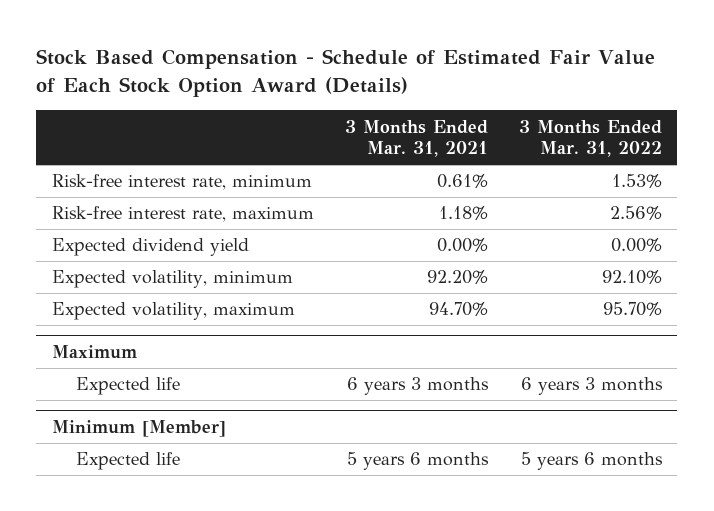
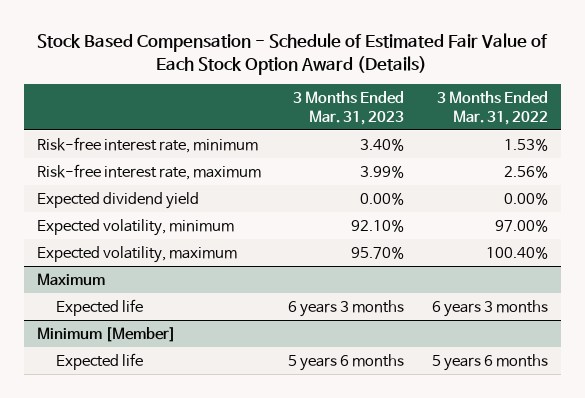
[344,119,488,158] 3 Months Ended Mar. 31, 2021 -> none
none -> [293,90,405,125] 3 Months Ended Mar. 31, 2023
[601,270,662,285] 92.10% -> [494,218,548,232] 97.00%
[602,302,662,317] 95.70% -> [485,245,548,259] 100.40%

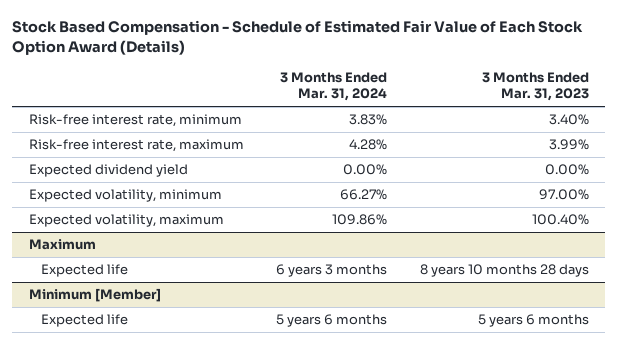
[436,90,548,125] 3 Months Ended Mar. 31, 2022 -> none
none -> [280,72,388,102] 3 Months Ended Mar. 31, 2024
[351,218,405,232] 92.10% -> [538,189,589,201] 97.00%
[351,245,405,259] 95.70% -> [531,214,589,226] 100.40%
[288,299,405,317] 6 years 3 months -> [419,264,589,278] 8 years 10 months 28 days

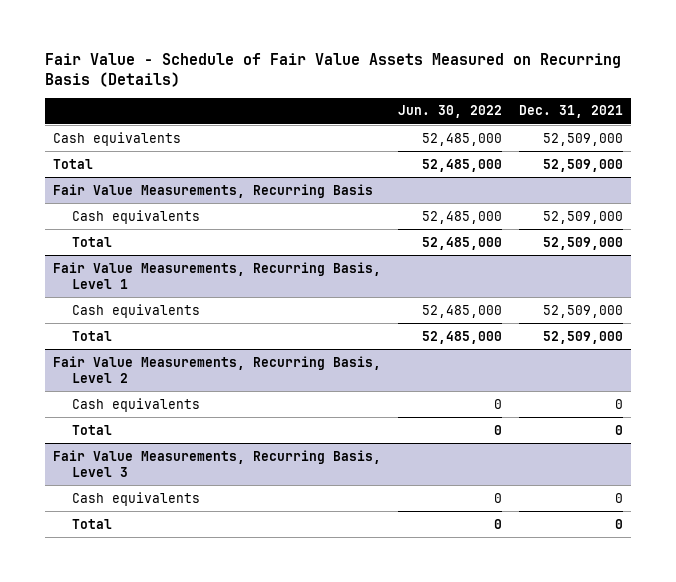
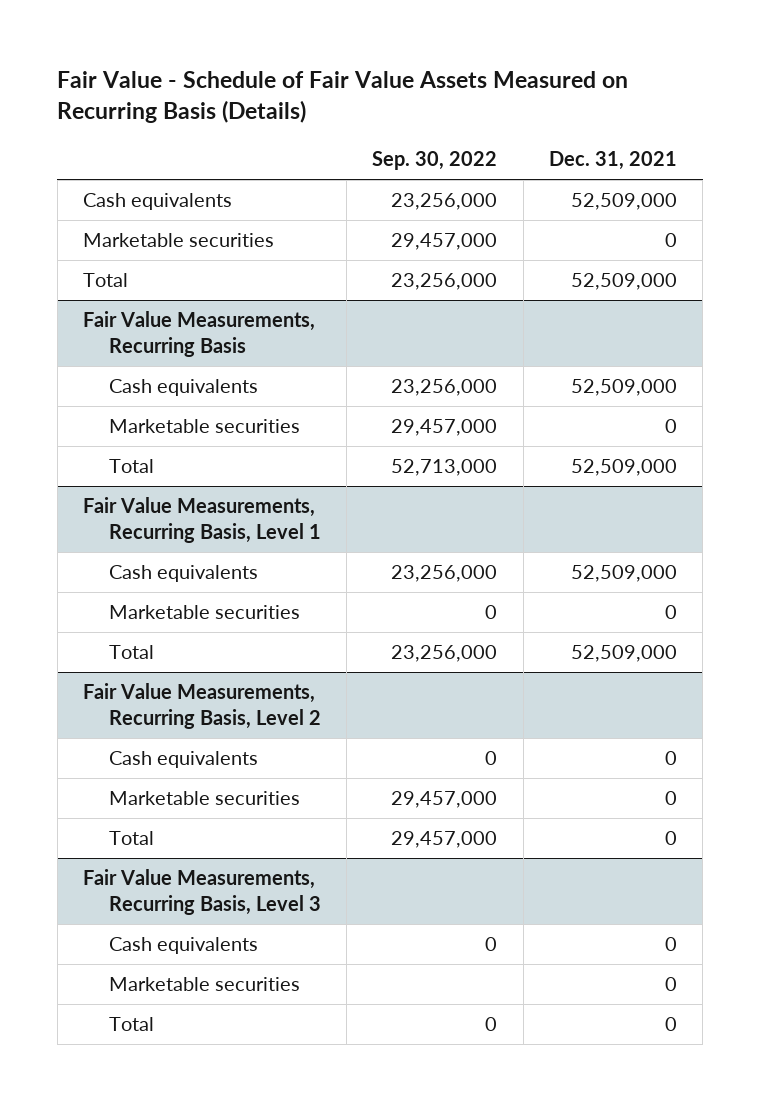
[397,105,502,119] Jun. 30, 2022 -> none
none -> [372,151,498,171] Sep. 30, 2022
none -> [83,233,275,248] Marketable securities
none -> [108,419,300,434] Marketable securities
none -> [108,605,300,620] Marketable securities
none -> [108,791,300,806] Marketable securities
none -> [108,977,300,992] Marketable securities

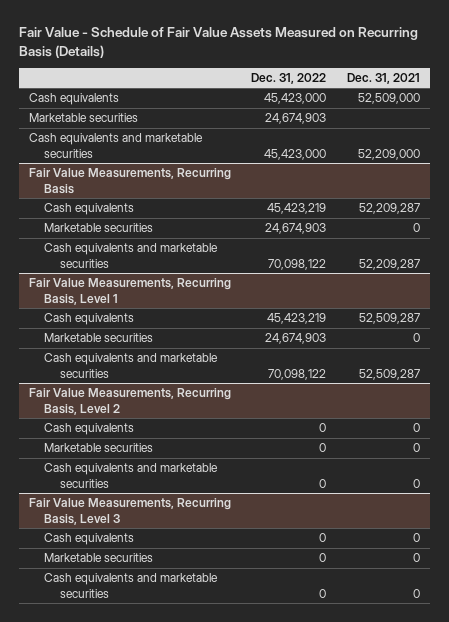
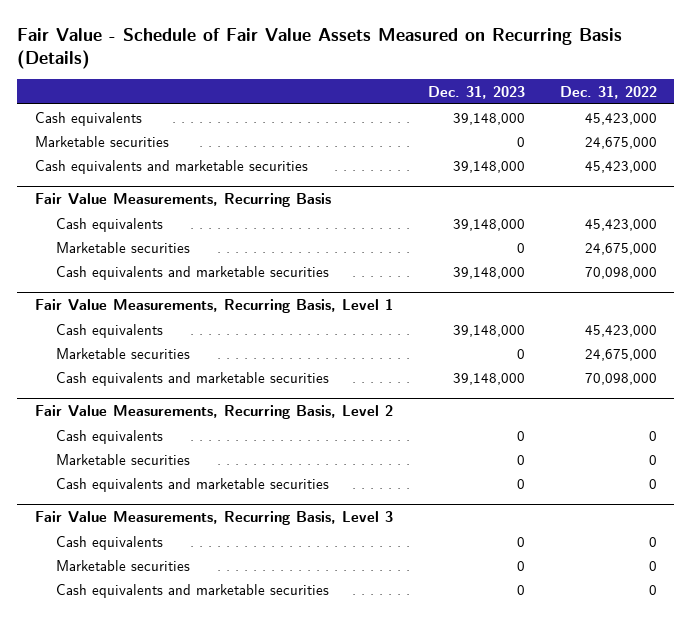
[346,72,420,84] Dec. 31, 2021 -> none
none -> [427,85,525,99] Dec. 31, 2023
[265,113,327,125] 24,674,903 -> [584,136,657,149] 24,675,000
[267,203,327,215] 45,423,219 -> [584,218,657,231] 45,423,000
[265,223,327,235] 24,674,903 -> [584,242,657,255] 24,675,000
[268,258,327,270] 70,098,122 -> [584,266,657,279] 70,098,000
[267,313,327,325] 45,423,219 -> [584,324,657,337] 45,423,000
[265,333,327,345] 24,674,903 -> [584,348,657,361] 24,675,000
[268,368,327,380] 70,098,122 -> [584,372,657,385] 70,098,000

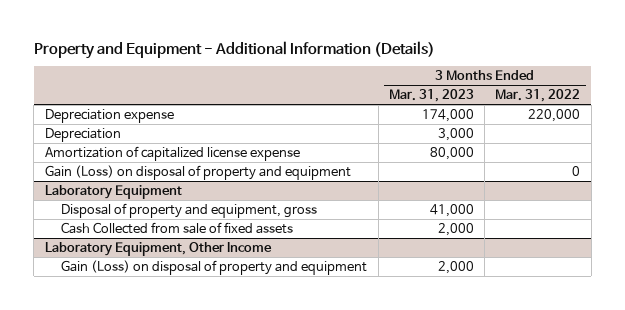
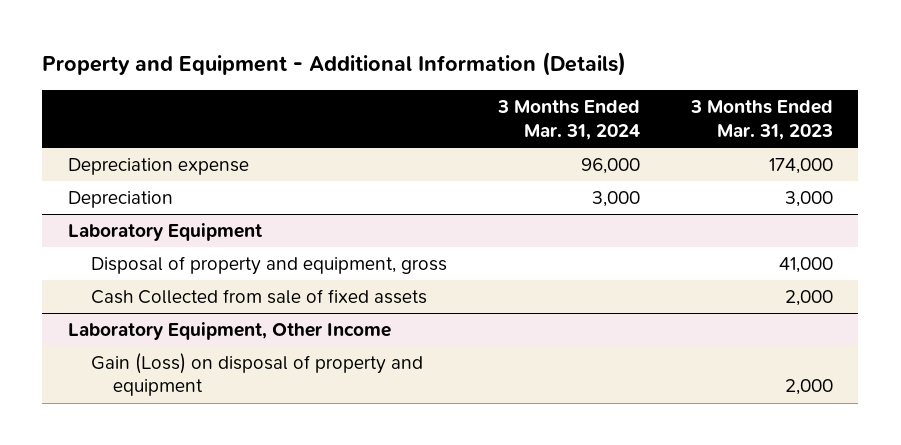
[495,89,581,103] Mar. 31, 2022 -> none
none -> [496,100,640,140] 3 Months Ended Mar. 31, 2024
[44,146,300,162] Amortization of capitalized license expense -> none
[44,165,351,181] Gain (Loss) on disposal of property and equipment -> none

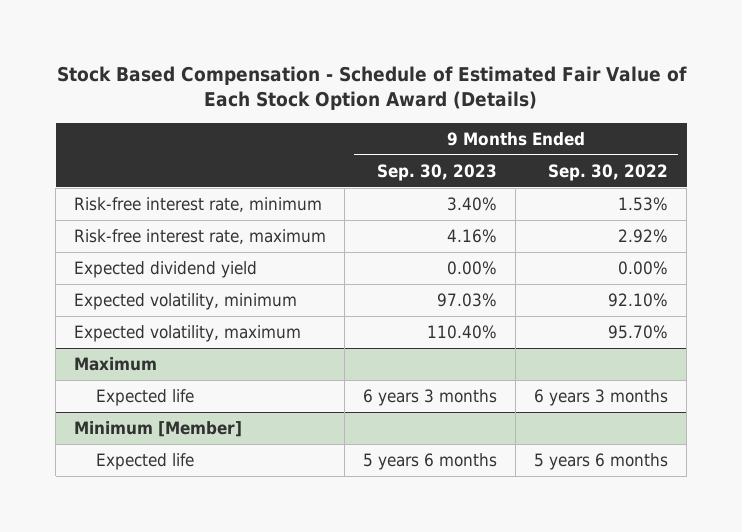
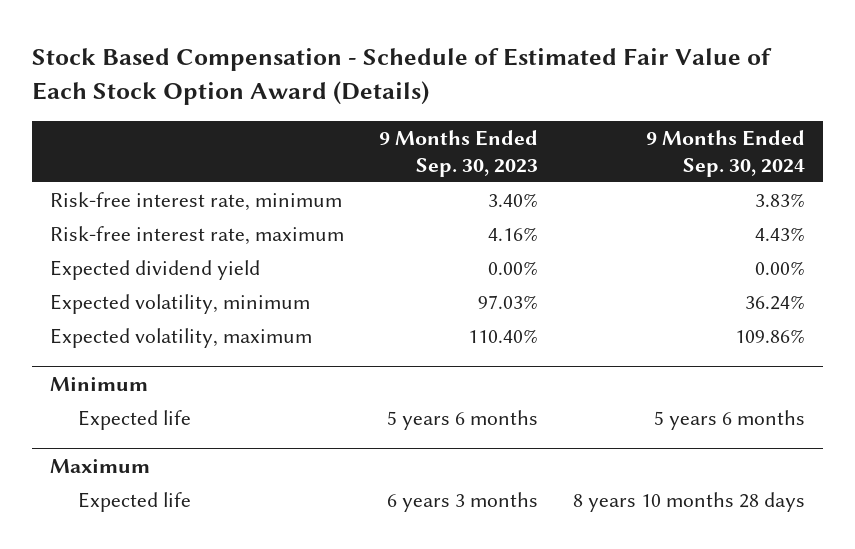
[548,163,669,181] Sep. 30, 2022 -> none
none -> [646,129,806,177] 9 Months Ended Sep. 30, 2024
none -> [49,376,148,391] Minimum
none -> [77,409,191,430] Expected life
[74,420,243,437] Minimum [Member] -> none
[96,452,195,470] Expected life -> none

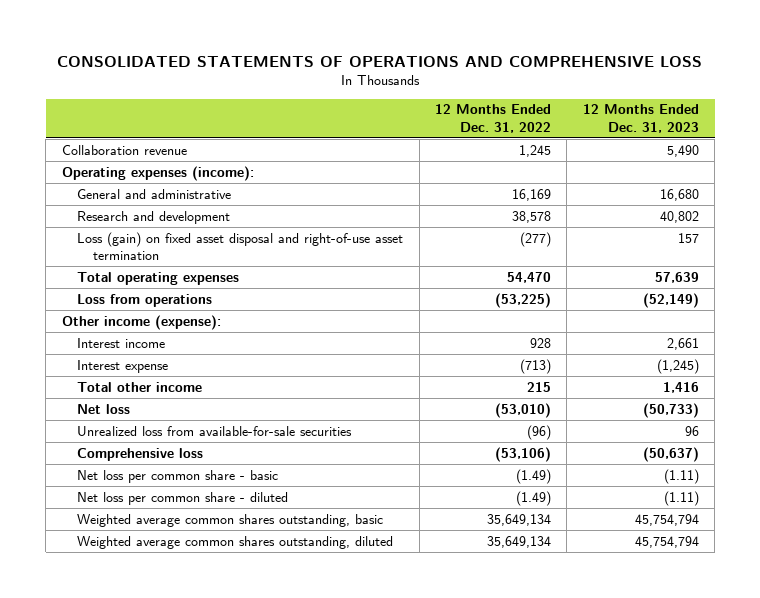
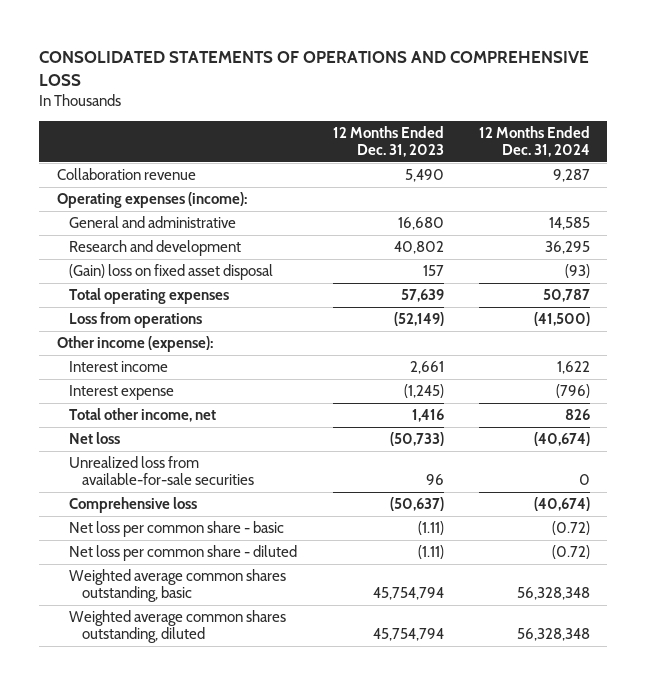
[434,104,551,133] 12 Months Ended Dec. 31, 2022 -> none
none -> [478,125,590,158] 12 Months Ended Dec. 31, 2024
[77,231,404,260] Loss (gain) on fixed asset disposal and right-of-use asset termination -> [69,264,274,281] (Gain) loss on fixed asset disposal
[77,381,203,392] Total other income -> [69,408,217,423] Total other income, net

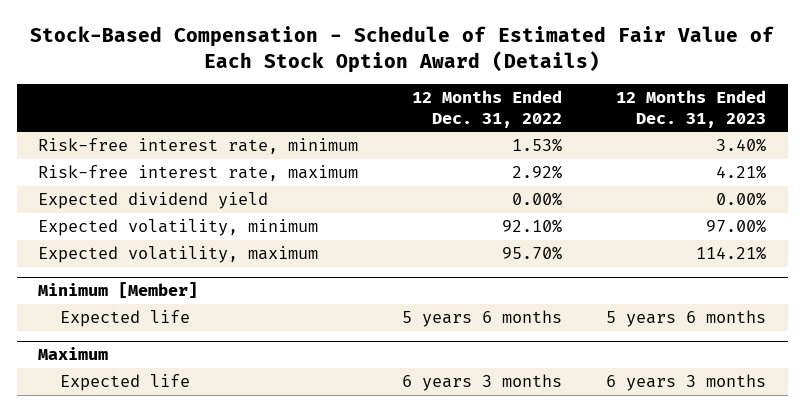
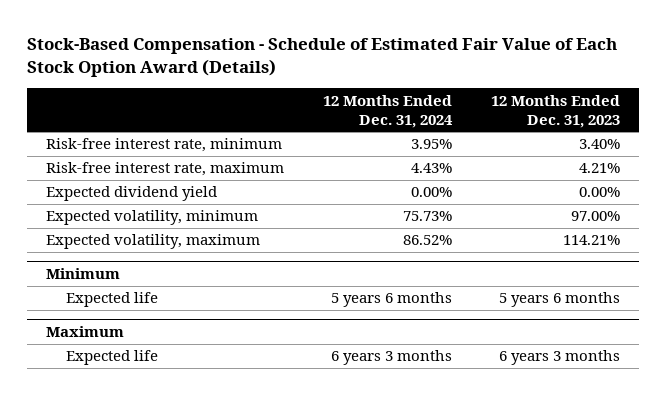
[412,89,563,128] 12 Months Ended Dec. 31, 2022 -> none
none -> [323,94,454,128] 12 Months Ended Dec. 31, 2024
[38,282,199,299] Minimum [Member] -> [46,267,121,279] Minimum

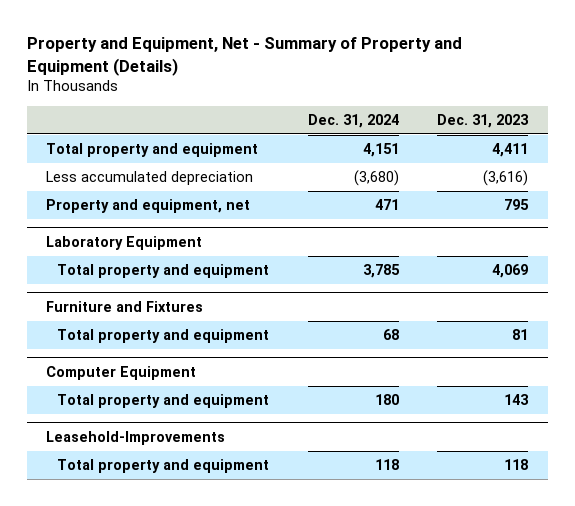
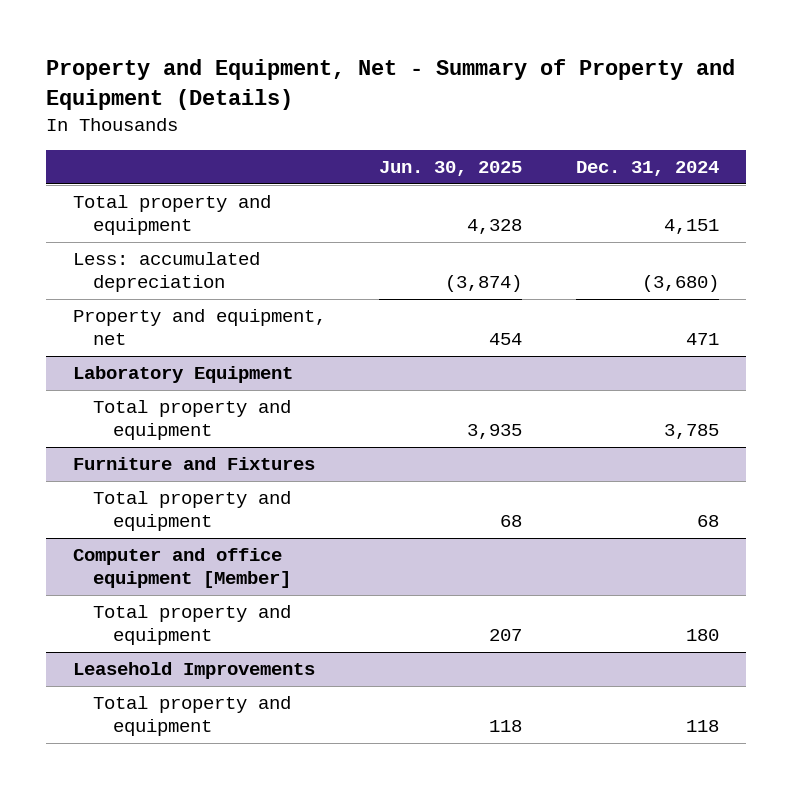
[437,113,530,128] Dec. 31, 2023 -> none
none -> [379,161,523,177] Jun. 30, 2025
[46,171,254,186] Less accumulated depreciation -> [72,252,260,293] Less: accumulated depreciation
[46,365,197,380] Computer Equipment -> [72,548,291,589] Computer and office equipment [Member]
[46,430,226,445] Leasehold-Improvements -> [72,662,315,680] Leasehold Improvements

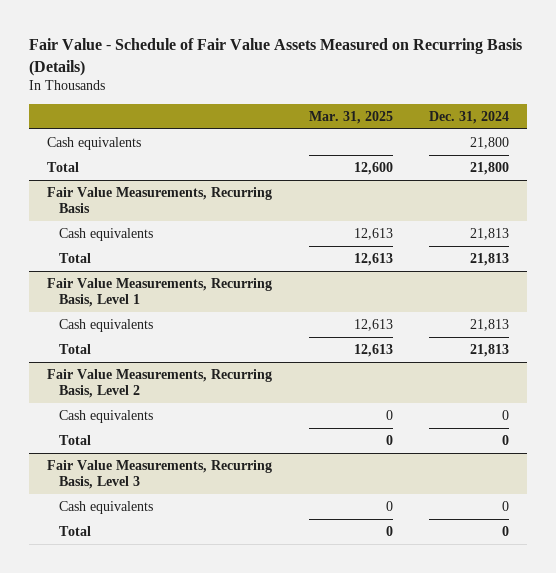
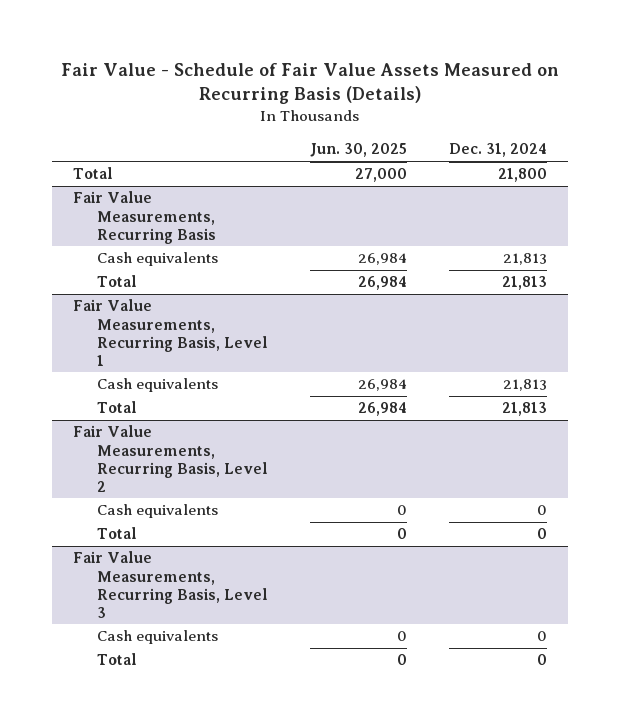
[308,111,393,125] Mar. 31, 2025 -> none
none -> [309,143,407,158] Jun. 30, 2025
[47,136,142,150] Cash equivalents -> none

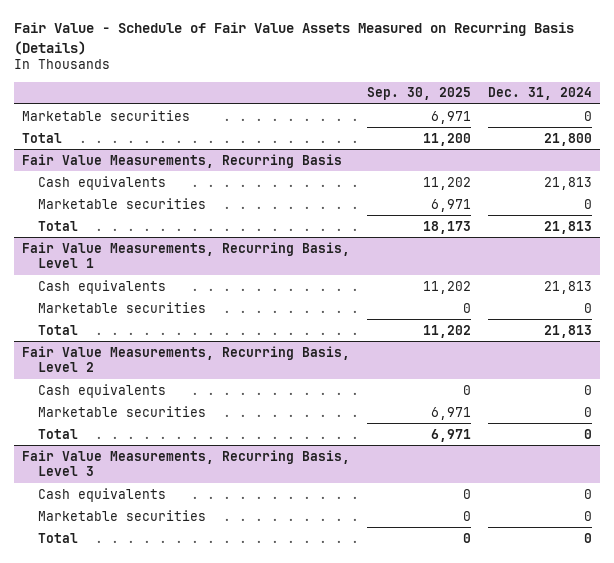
[309,143,407,158] Jun. 30, 2025 -> none
none -> [367,87,472,101] Sep. 30, 2025
none -> [22,109,191,121] Marketable securities
none -> [38,197,207,209] Marketable securities
none -> [38,301,207,313] Marketable securities
none -> [38,405,207,417] Marketable securities
none -> [38,509,207,521] Marketable securities

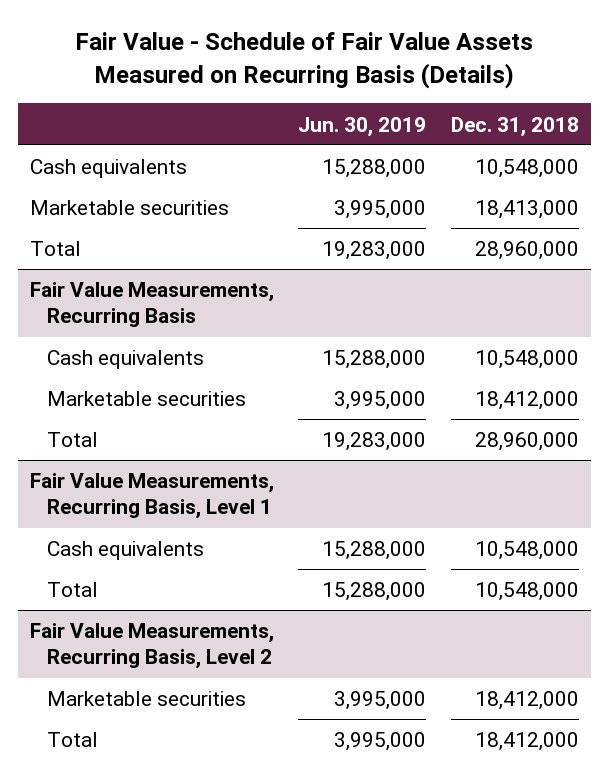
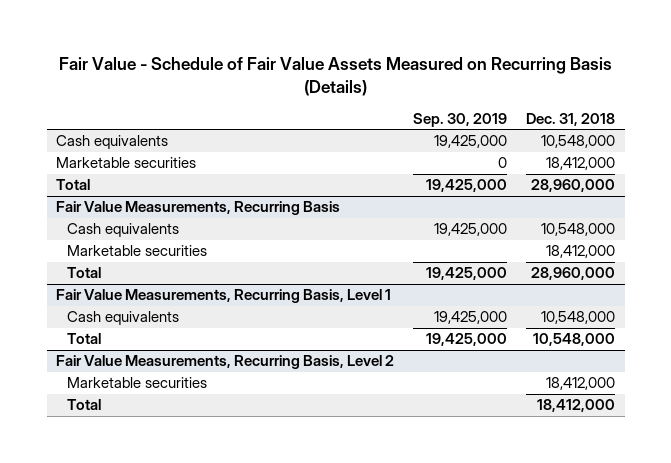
[298,116,427,137] Jun. 30, 2019 -> none
none -> [413,112,508,127] Sep. 30, 2019
[474,200,579,220] 18,413,000 -> [546,157,616,171] 18,412,000

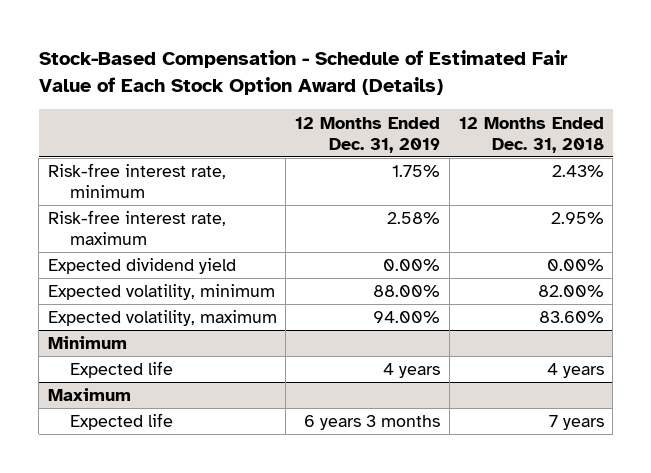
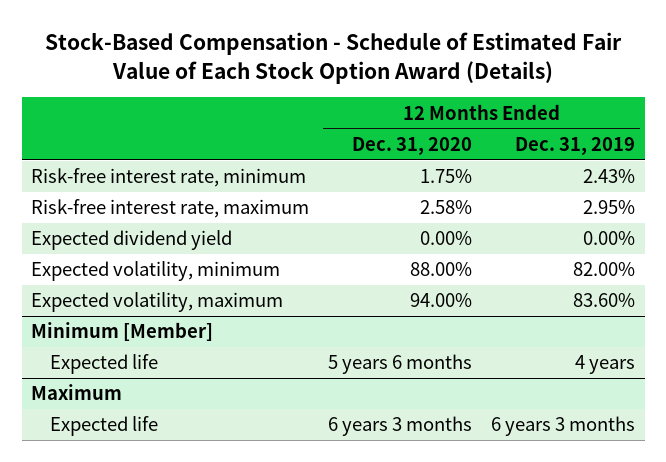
[458,116,604,153] 12 Months Ended Dec. 31, 2018 -> none
none -> [352,136,473,155] Dec. 31, 2020
[392,165,441,178] 1.75% -> [583,169,636,184] 2.43%
[387,212,441,225] 2.58% -> [583,200,636,215] 2.95%
[373,285,441,298] 88.00% -> [573,262,636,277] 82.00%
[373,311,441,324] 94.00% -> [573,293,636,308] 83.60%
[47,336,127,350] Minimum -> [31,322,214,342] Minimum [Member]

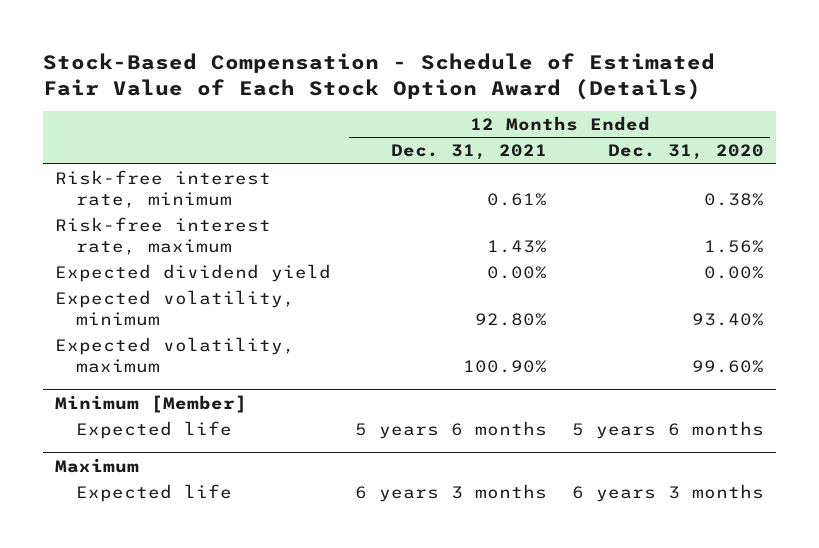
[515,136,636,155] Dec. 31, 2019 -> none
none -> [391,144,548,161] Dec. 31, 2021
[420,169,473,184] 1.75% -> [703,193,764,207] 0.38%
[420,200,473,215] 2.58% -> [703,240,764,254] 1.56%
[410,262,473,277] 88.00% -> [691,313,764,327] 93.40%
[410,293,473,308] 94.00% -> [691,360,764,374] 99.60%

